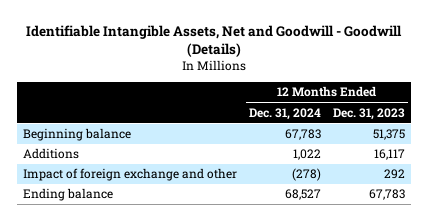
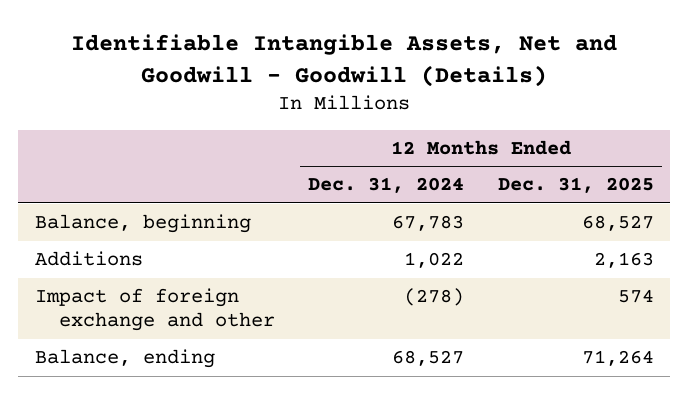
[332,107,405,120] Dec. 31, 2023 -> none
none -> [497,177,654,194] Dec. 31, 2025
[23,128,132,142] Beginning balance -> [34,214,251,234] Balance, beginning
[23,188,114,202] Ending balance -> [34,349,215,369] Balance, ending

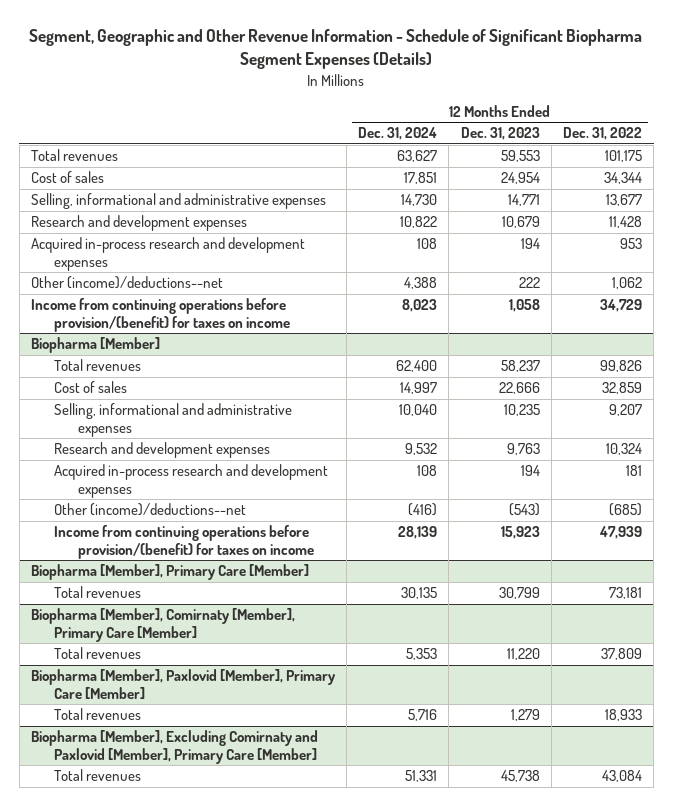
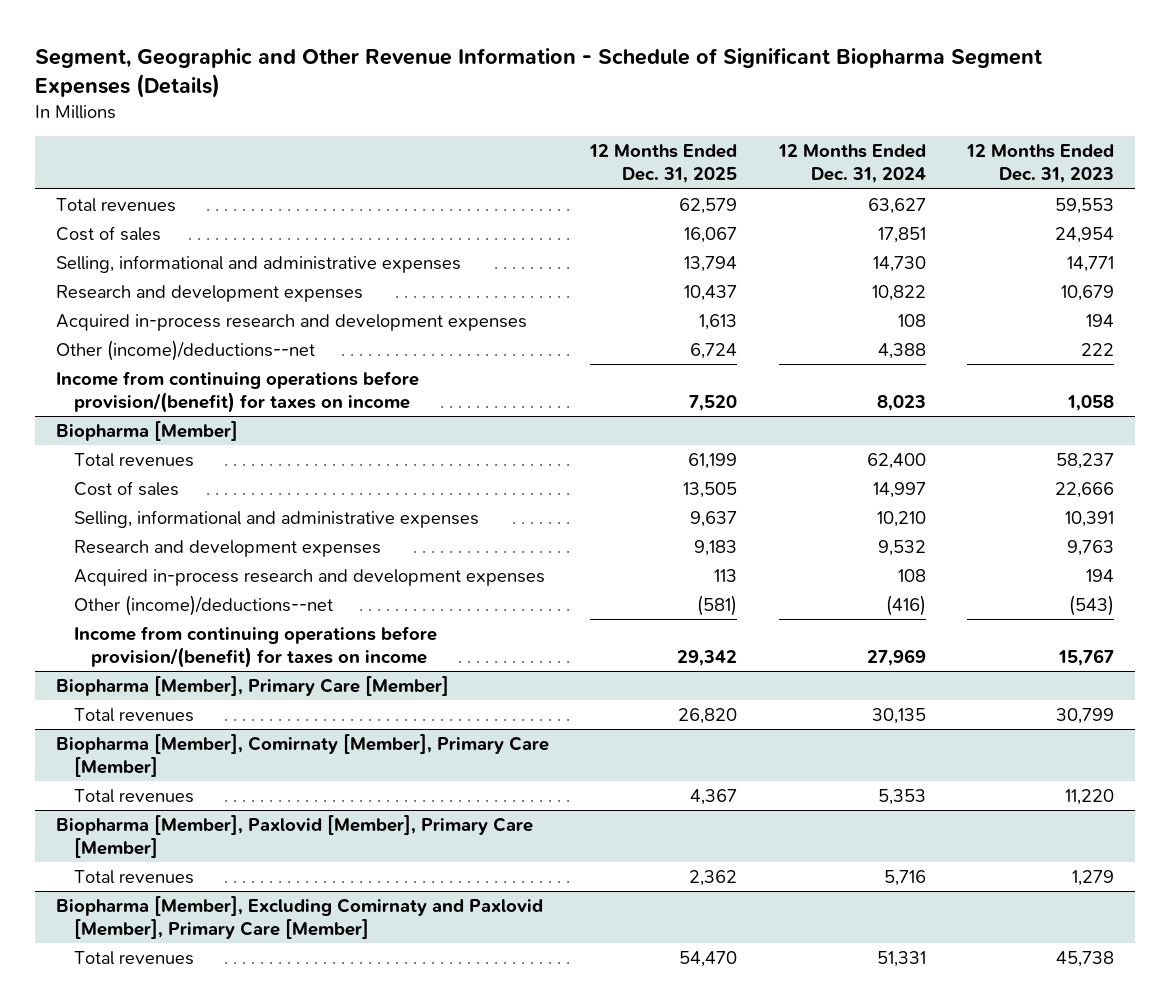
[562,127,642,141] Dec. 31, 2022 -> none
none -> [589,143,738,184] 12 Months Ended Dec. 31, 2025
[399,404,438,417] 10,040 -> [876,510,926,527] 10,210
[503,404,540,417] 10,235 -> [1065,510,1115,527] 10,391
[398,526,438,540] 28,139 -> [866,649,926,667] 27,969
[500,526,540,540] 15,923 -> [1058,649,1115,667] 15,767

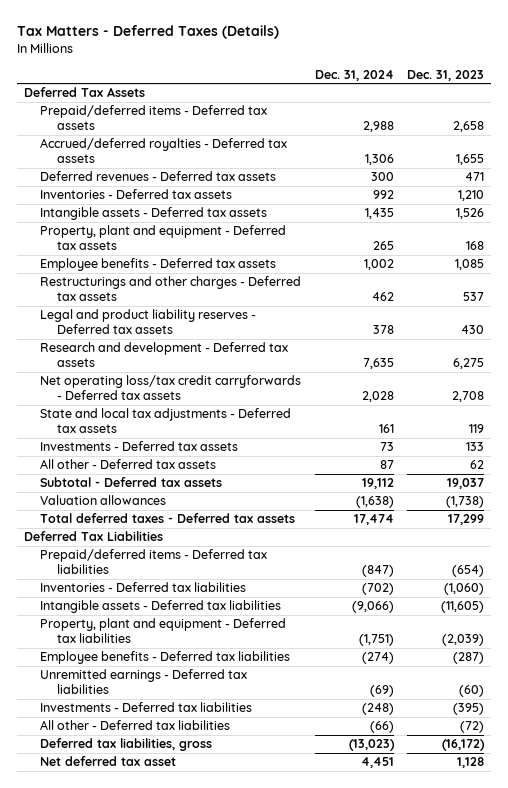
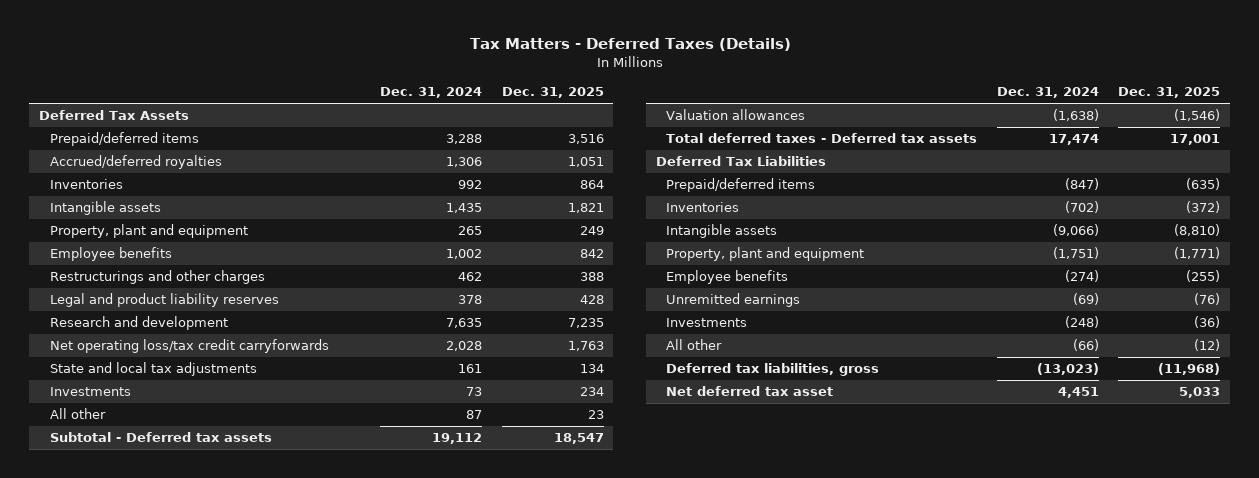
[406,69,484,81] Dec. 31, 2023 -> none
none -> [501,87,604,99] Dec. 31, 2025
[40,171,277,182] Deferred revenues - Deferred tax assets -> none
[40,105,268,130] Prepaid/deferred items - Deferred tax assets -> [49,132,199,147] Prepaid/deferred items
[362,120,394,132] 2,988 -> [446,134,483,145] 3,288
[40,138,288,163] Accrued/deferred royalties - Deferred tax assets -> [49,155,222,170] Accrued/deferred royalties
[40,189,233,200] Inventories - Deferred tax assets -> [49,179,123,190] Inventories
[40,207,268,221] Intangible assets - Deferred tax assets -> [49,201,161,216] Intangible assets
[40,225,287,250] Property, plant and equipment - Deferred tax assets -> [49,224,248,239] Property, plant and equipment
[40,258,277,272] Employee benefits - Deferred tax assets -> [49,247,172,262] Employee benefits
[40,276,302,301] Restructurings and other charges - Deferred tax assets -> [49,270,265,285] Restructurings and other charges
[40,309,257,334] Legal and product liability reserves - Deferred tax assets -> [49,293,279,308] Legal and product liability reserves
[40,342,289,367] Research and development - Deferred tax assets -> [49,316,228,331] Research and development
[40,375,302,400] Net operating loss/tax credit carryforwards - Deferred tax assets -> [49,339,329,354] Net operating loss/tax credit carryforwards
[40,408,292,433] State and local tax adjustments - Deferred tax assets -> [49,362,257,377] State and local tax adjustments
[40,441,239,452] Investments - Deferred tax assets -> [49,387,131,397] Investments
[40,459,217,470] All other - Deferred tax assets -> [49,408,106,420] All other
[40,549,268,574] Prepaid/deferred items - Deferred tax liabilities -> [666,178,816,193] Prepaid/deferred items
[40,582,247,593] Inventories - Deferred tax liabilities -> [666,202,740,213] Inventories
[40,600,282,614] Intangible assets - Deferred tax liabilities -> [666,224,778,239] Intangible assets
[40,618,287,643] Property, plant and equipment - Deferred tax liabilities -> [666,247,865,262] Property, plant and equipment
[40,651,291,665] Employee benefits - Deferred tax liabilities -> [666,270,789,285] Employee benefits
[40,669,248,694] Unremitted earnings - Deferred tax liabilities -> [666,293,801,308] Unremitted earnings
[40,702,253,713] Investments - Deferred tax liabilities -> [666,318,748,328] Investments
[40,720,231,731] All other - Deferred tax liabilities -> [666,339,723,351] All other

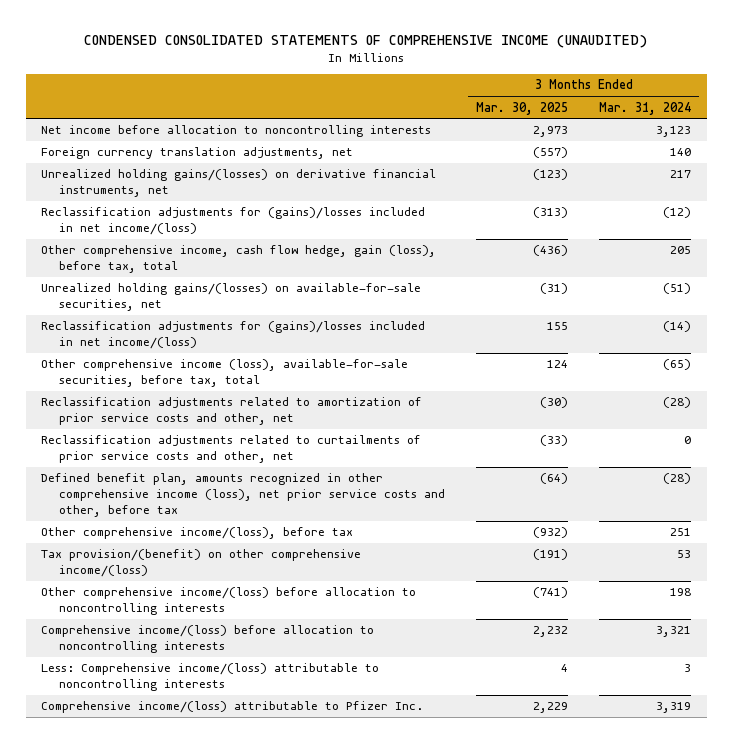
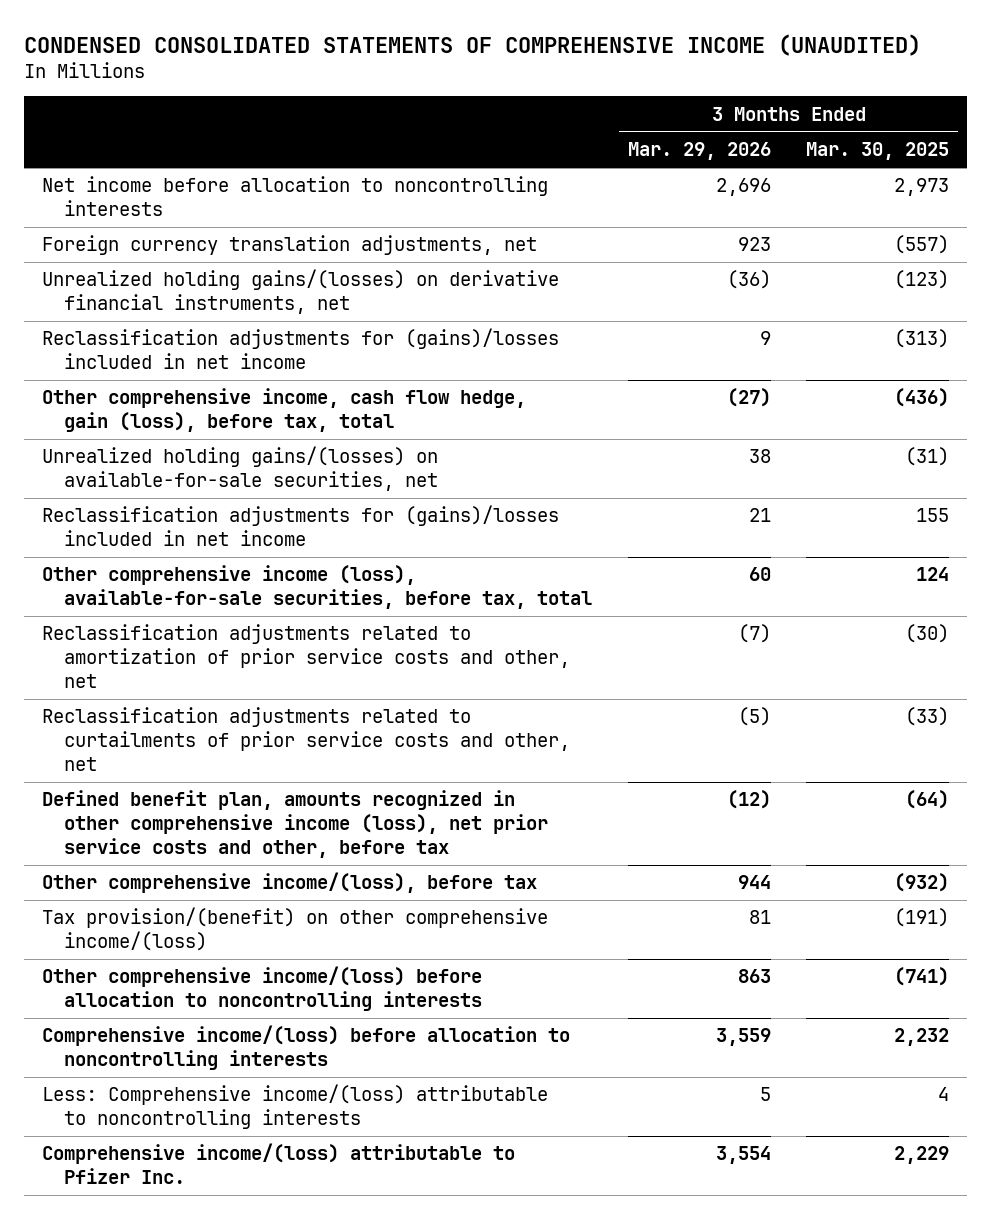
[599,101,692,115] Mar. 31, 2024 -> none
none -> [627,142,771,161] Mar. 29, 2026
[41,207,426,236] Reclassification adjustments for (gains)/losses included in net income/(loss) -> [41,328,559,370] Reclassification adjustments for (gains)/losses included in net income
[41,321,426,350] Reclassification adjustments for (gains)/losses included in net income/(loss) -> [41,505,559,547] Reclassification adjustments for (gains)/losses included in net income

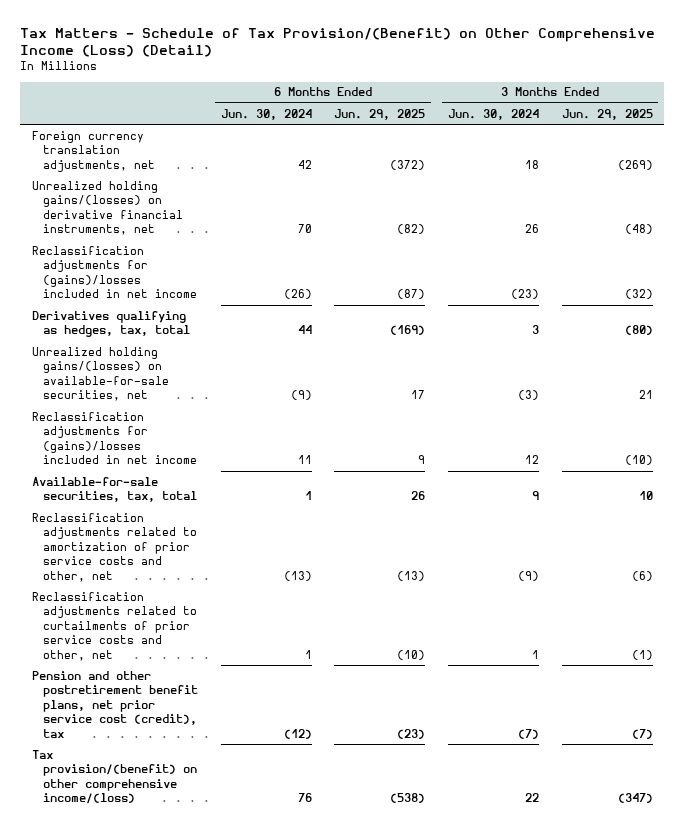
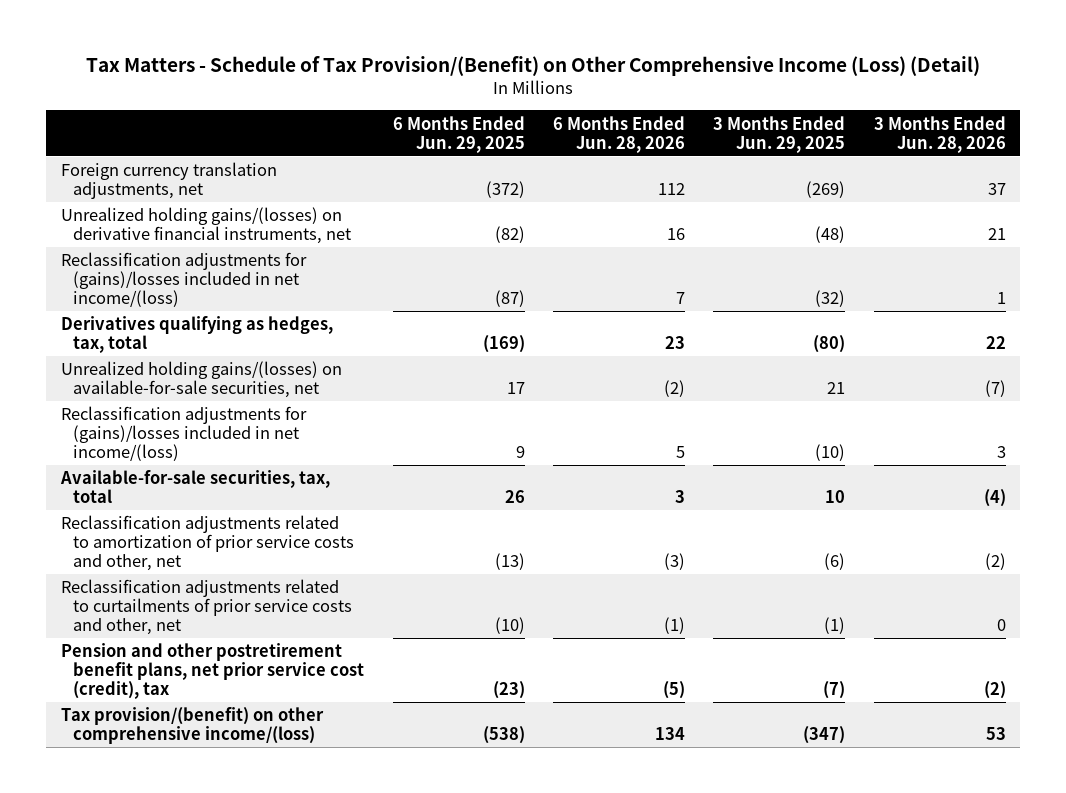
[220,108,312,120] Jun. 30, 2024 -> none
[448,108,540,120] Jun. 30, 2024 -> none
none -> [552,115,685,153] 6 Months Ended Jun. 28, 2026
none -> [873,115,1006,153] 3 Months Ended Jun. 28, 2026
[31,245,198,299] Reclassification adjustments for (gains)/losses included in net income -> [60,252,307,308] Reclassification adjustments for (gains)/losses included in net income/(loss)
[31,411,198,465] Reclassification adjustments for (gains)/losses included in net income -> [60,406,307,462] Reclassification adjustments for (gains)/losses included in net income/(loss)

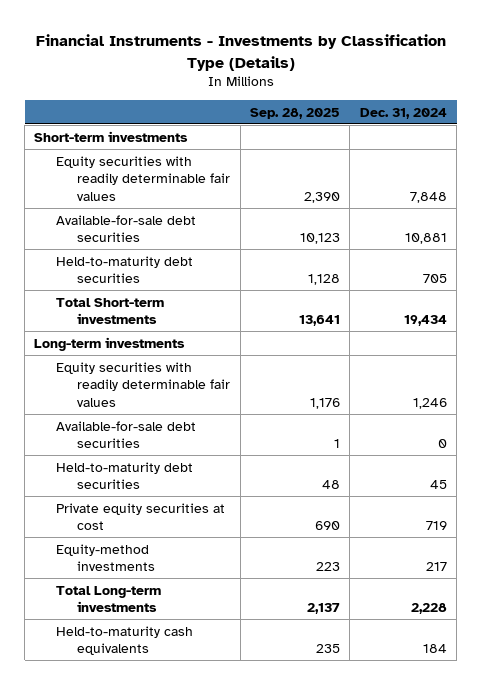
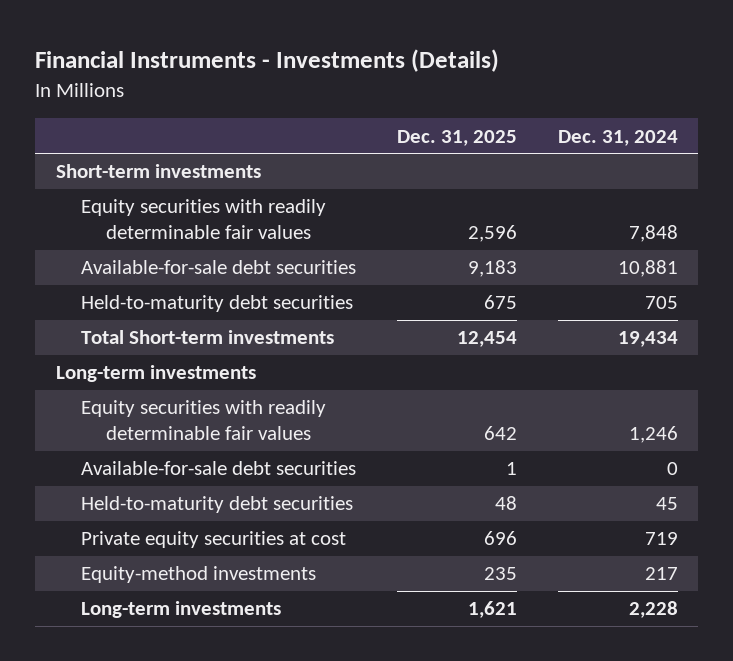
[35,34,446,71] Financial Instruments - Investments by Classification Type (Details) -> [35,49,500,73] Financial Instruments - Investments (Details)
[250,107,341,119] Sep. 28, 2025 -> none
none -> [396,129,517,146] Dec. 31, 2025
[55,625,193,656] Held-to-maturity cash equivalents -> none
[55,585,161,613] Total Long-term investments -> [80,601,281,619] Long-term investments

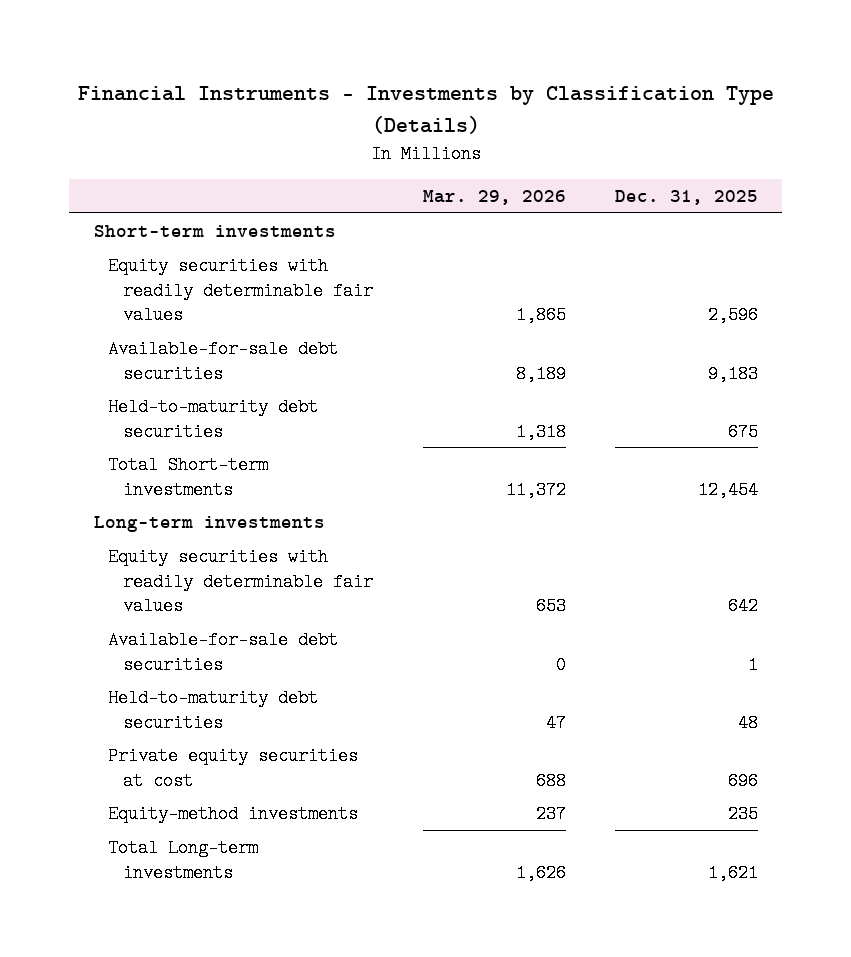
[35,49,500,73] Financial Instruments - Investments (Details) -> [77,86,774,134] Financial Instruments - Investments by Classification Type (Details)
[557,129,678,146] Dec. 31, 2024 -> none
none -> [422,189,566,205] Mar. 29, 2026
[80,601,281,619] Long-term investments -> [108,839,259,882] Total Long-term investments

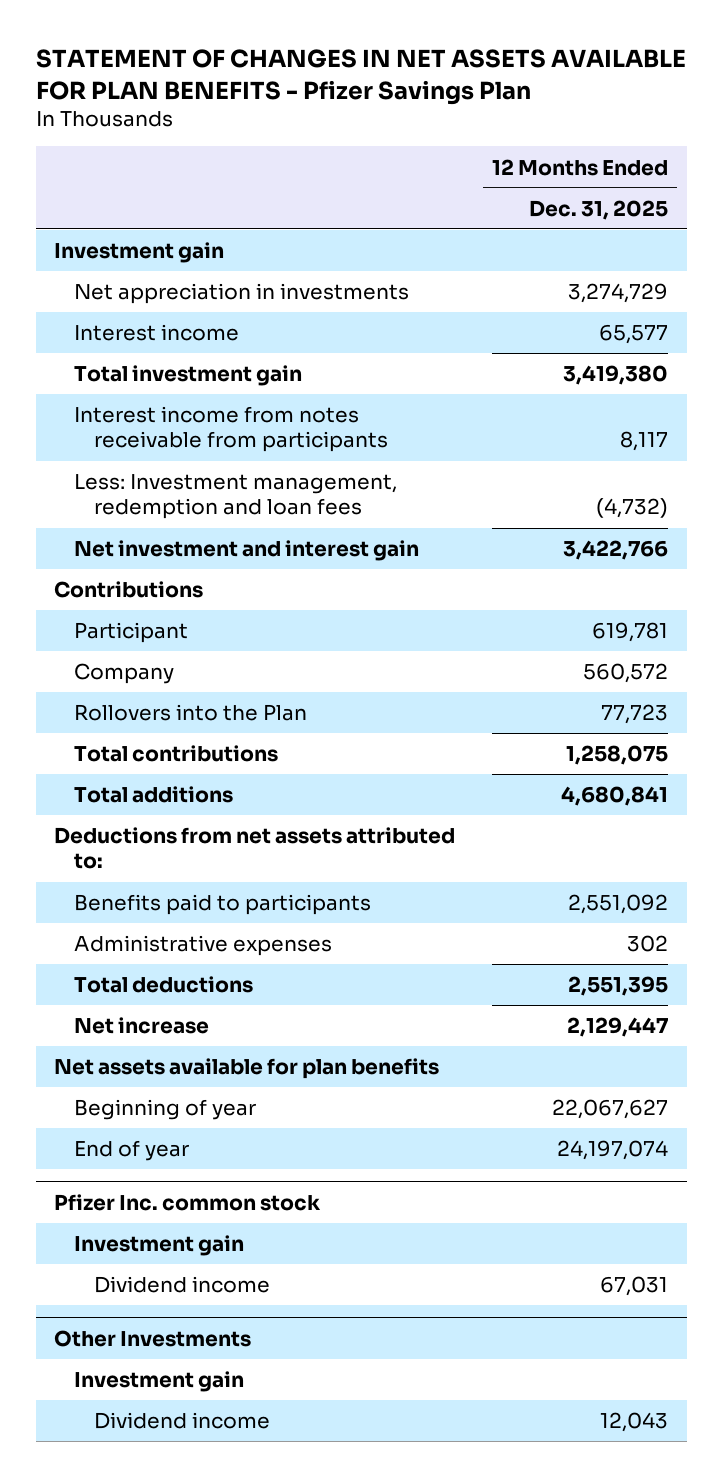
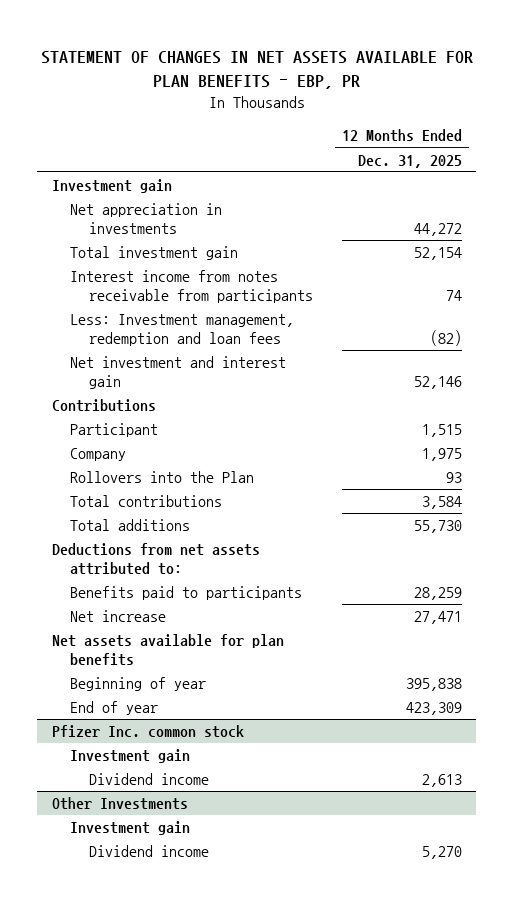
[35,49,686,105] STATEMENT OF CHANGES IN NET ASSETS AVAILABLE FOR PLAN BENEFITS - Pfizer Savings Plan -> [40,50,473,90] STATEMENT OF CHANGES IN NET ASSETS AVAILABLE FOR PLAN BENEFITS - EBP, PR
[73,324,239,342] Interest income -> none
[568,283,669,304] 3,274,729 -> [413,223,462,237] 44,272
[563,365,669,386] 3,419,380 -> [413,247,462,261] 52,154
[620,431,669,452] 8,117 -> [445,290,462,302] 74
[596,498,669,519] (4,732) -> [429,330,462,347] (82)
[563,540,669,561] 3,422,766 -> [413,376,462,390] 52,146
[592,622,669,643] 619,781 -> [421,424,462,438] 1,515
[583,663,669,684] 560,572 -> [421,448,462,462] 1,975
[601,704,669,725] 77,723 -> [445,472,462,484] 93
[566,745,669,766] 1,258,075 -> [421,496,462,510] 3,584
[561,786,669,807] 4,680,841 -> [413,520,462,534] 55,730
[73,935,332,957] Administrative expenses -> none
[73,976,253,994] Total deductions -> none
[568,894,669,915] 2,551,092 -> [413,587,462,601] 28,259
[567,1017,669,1038] 2,129,447 -> [413,611,462,625] 27,471
[552,1099,669,1120] 22,067,627 -> [405,678,462,692] 395,838
[557,1140,669,1161] 24,197,074 -> [405,702,462,716] 423,309
[600,1276,669,1297] 67,031 -> [421,774,462,788] 2,613
[600,1412,669,1433] 12,043 -> [421,846,462,860] 5,270

